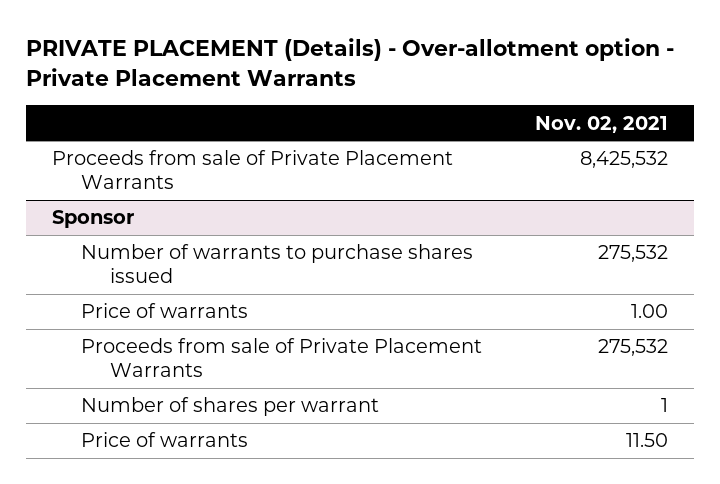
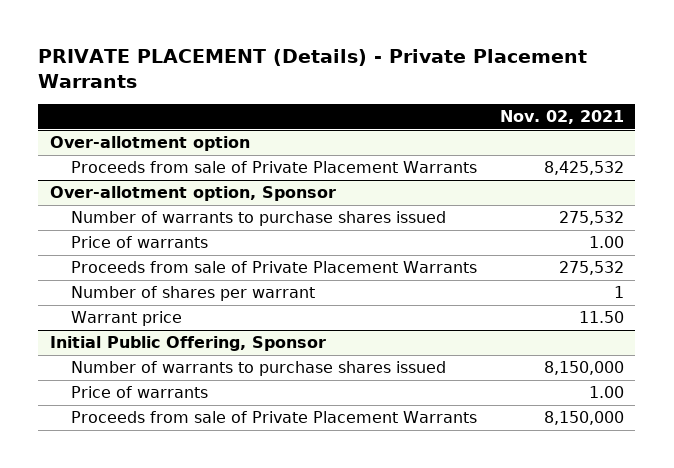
[26,37,675,86] PRIVATE PLACEMENT (Details) - Over-allotment option - Private Placement Warrants -> [38,49,588,88] PRIVATE PLACEMENT (Details) - Private Placement Warrants
none -> [49,136,250,152] Over-allotment option
[52,210,135,229] Sponsor -> none
none -> [49,186,336,202] Over-allotment option, Sponsor
none -> [71,311,183,327] Warrant price
none -> [49,336,326,352] Initial Public Offering, Sponsor
none -> [71,361,447,377] Number of warrants to purchase shares issued
[625,433,668,448] 11.50 -> [588,386,624,399] 1.00
none -> [71,411,478,424] Proceeds from sale of Private Placement Warrants

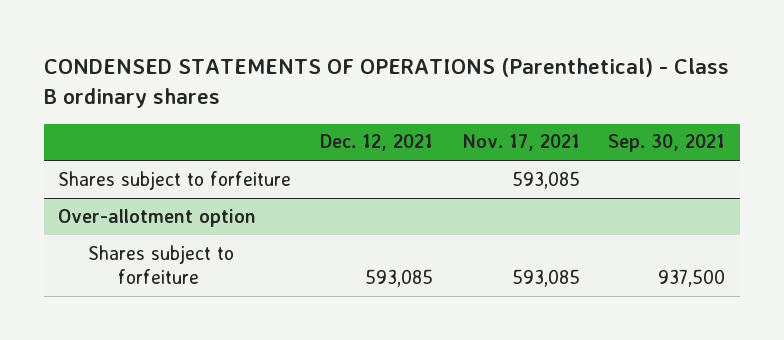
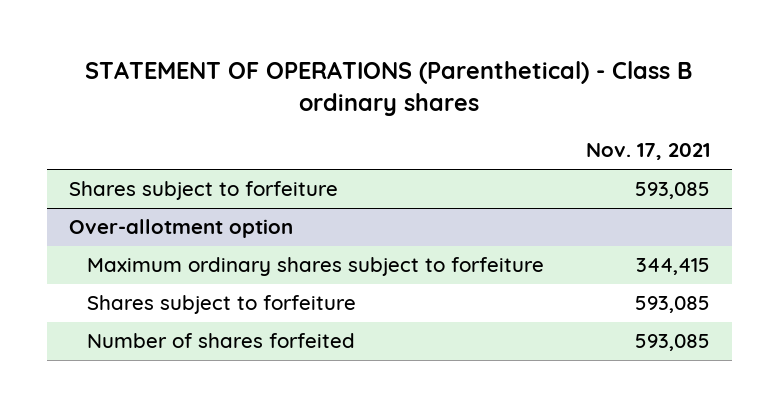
[44,58,730,109] CONDENSED STATEMENTS OF OPERATIONS (Parenthetical) - Class B ordinary shares -> [85,60,693,116] STATEMENT OF OPERATIONS (Parenthetical) - Class B ordinary shares
[320,134,434,152] Dec. 12, 2021 -> none
[608,134,726,153] Sep. 30, 2021 -> none
none -> [86,257,544,277] Maximum ordinary shares subject to forfeiture
none -> [86,333,355,349] Number of shares forfeited

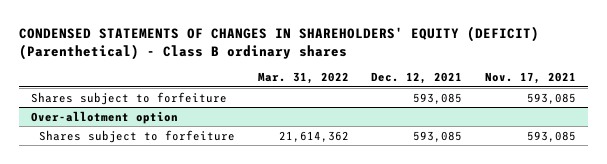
[85,60,693,116] STATEMENT OF OPERATIONS (Parenthetical) - Class B ordinary shares -> [19,25,540,60] CONDENSED STATEMENTS OF CHANGES IN SHAREHOLDERS' EQUITY (DEFICIT) (Parenthetical) - Class B ordinary shares
none -> [257,72,349,85] Mar. 31, 2022
none -> [371,72,463,85] Dec. 12, 2021
[86,257,544,277] Maximum ordinary shares subject to forfeiture -> none
[86,333,355,349] Number of shares forfeited -> none

